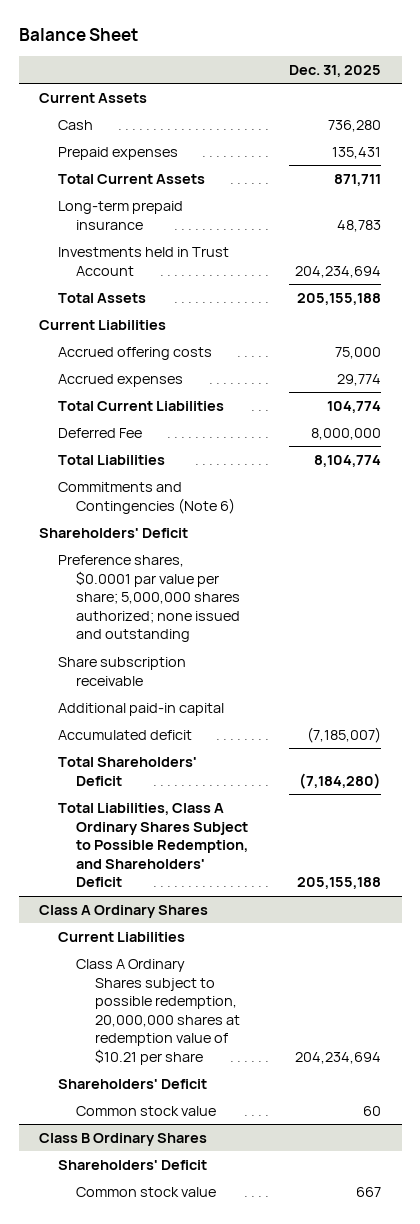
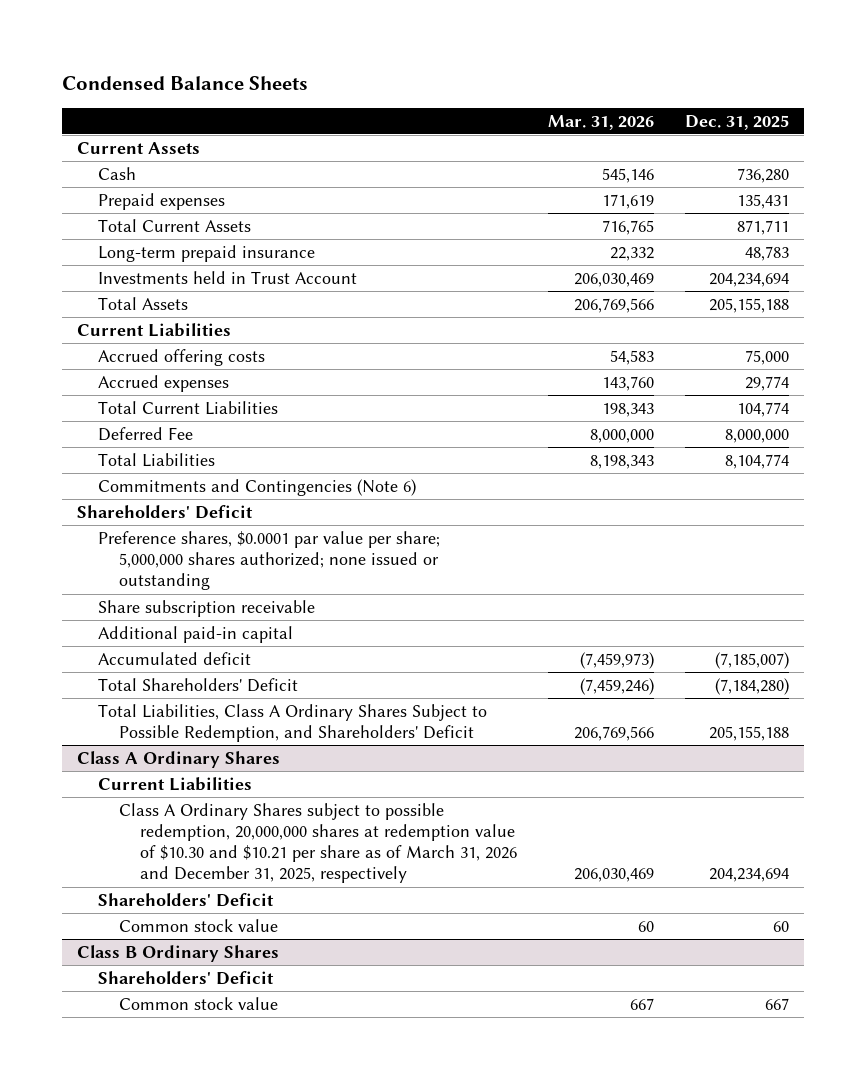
[18,28,138,42] Balance Sheet -> [62,75,309,90] Condensed Balance Sheets
none -> [547,114,654,130] Mar. 31, 2026
[57,554,241,643] Preference shares, $0.0001 par value per share; 5,000,000 shares authorized; none issued and outstanding -> [98,530,441,591] Preference shares, $0.0001 par value per share; 5,000,000 shares authorized; none issued or outstanding
[76,958,240,1065] Class A Ordinary Shares subject to possible redemption, 20,000,000 shares at redemption value of $10.21 per share -> [119,802,517,884] Class A Ordinary Shares subject to possible redemption, 20,000,000 shares at redemption value of $10.30 and $10.21 per share as of March 31, 2026 and December 31, 2025, respectively

